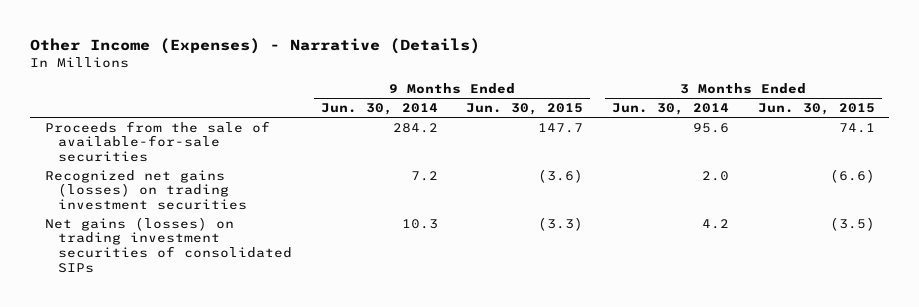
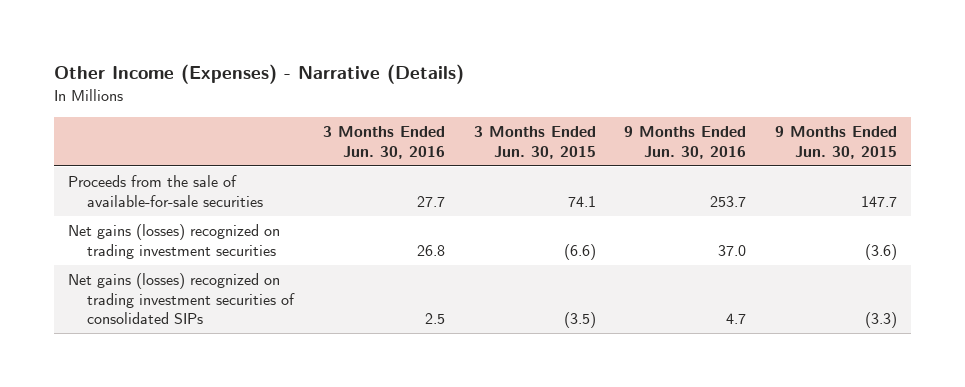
[320,103,438,116] Jun. 30, 2014 -> none
[611,103,729,116] Jun. 30, 2014 -> none
none -> [323,126,446,159] 3 Months Ended Jun. 30, 2016
none -> [624,126,747,159] 9 Months Ended Jun. 30, 2016
[44,169,248,211] Recognized net gains (losses) on trading investment securities -> [68,224,281,259] Net gains (losses) recognized on trading investment securities
[44,216,293,273] Net gains (losses) on trading investment securities of consolidated SIPs -> [68,273,296,325] Net gains (losses) recognized on trading investment securities of consolidated SIPs

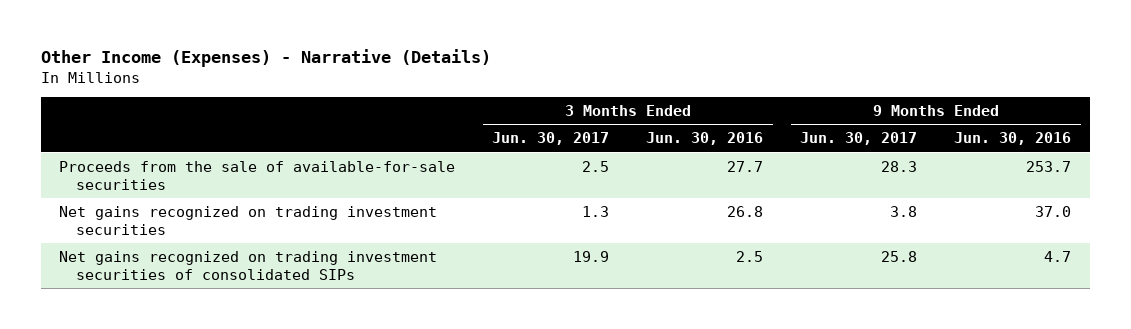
[473,126,596,159] 3 Months Ended Jun. 30, 2015 -> none
[775,126,898,159] 9 Months Ended Jun. 30, 2015 -> none
none -> [492,132,610,146] Jun. 30, 2017
none -> [800,132,918,146] Jun. 30, 2017
[68,224,281,259] Net gains (losses) recognized on trading investment securities -> [59,205,438,236] Net gains recognized on trading investment securities
[68,273,296,325] Net gains (losses) recognized on trading investment securities of consolidated SIPs -> [59,250,438,281] Net gains recognized on trading investment securities of consolidated SIPs

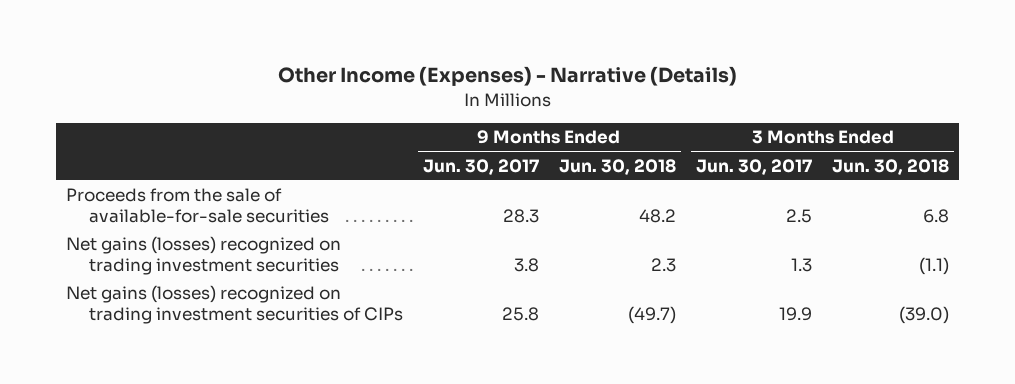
[646,132,764,146] Jun. 30, 2016 -> none
[954,132,1072,146] Jun. 30, 2016 -> none
none -> [559,158,677,175] Jun. 30, 2018
none -> [832,158,950,175] Jun. 30, 2018
[59,205,438,236] Net gains recognized on trading investment securities -> [65,236,341,275] Net gains (losses) recognized on trading investment securities
[59,250,438,281] Net gains recognized on trading investment securities of consolidated SIPs -> [65,285,403,324] Net gains (losses) recognized on trading investment securities of CIPs

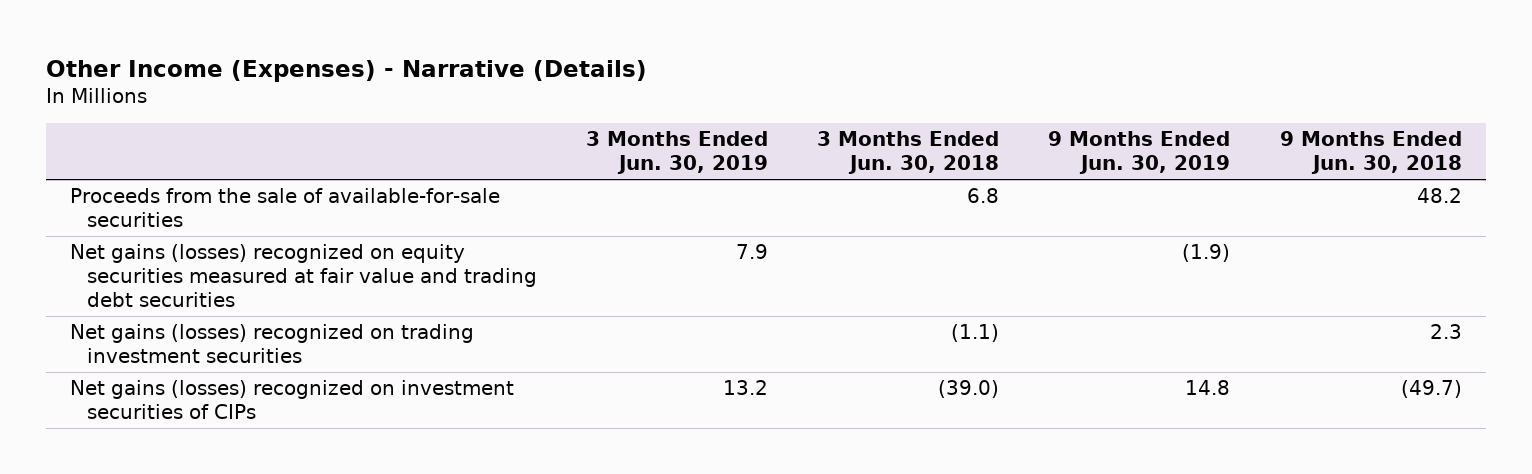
[422,158,539,175] Jun. 30, 2017 -> none
[696,158,813,175] Jun. 30, 2017 -> none
none -> [586,131,769,175] 3 Months Ended Jun. 30, 2019
none -> [1048,131,1231,175] 9 Months Ended Jun. 30, 2019
none -> [70,244,538,308] Net gains (losses) recognized on equity securities measured at fair value and trading debt securities
[65,285,403,324] Net gains (losses) recognized on trading investment securities of CIPs -> [70,380,515,420] Net gains (losses) recognized on investment securities of CIPs

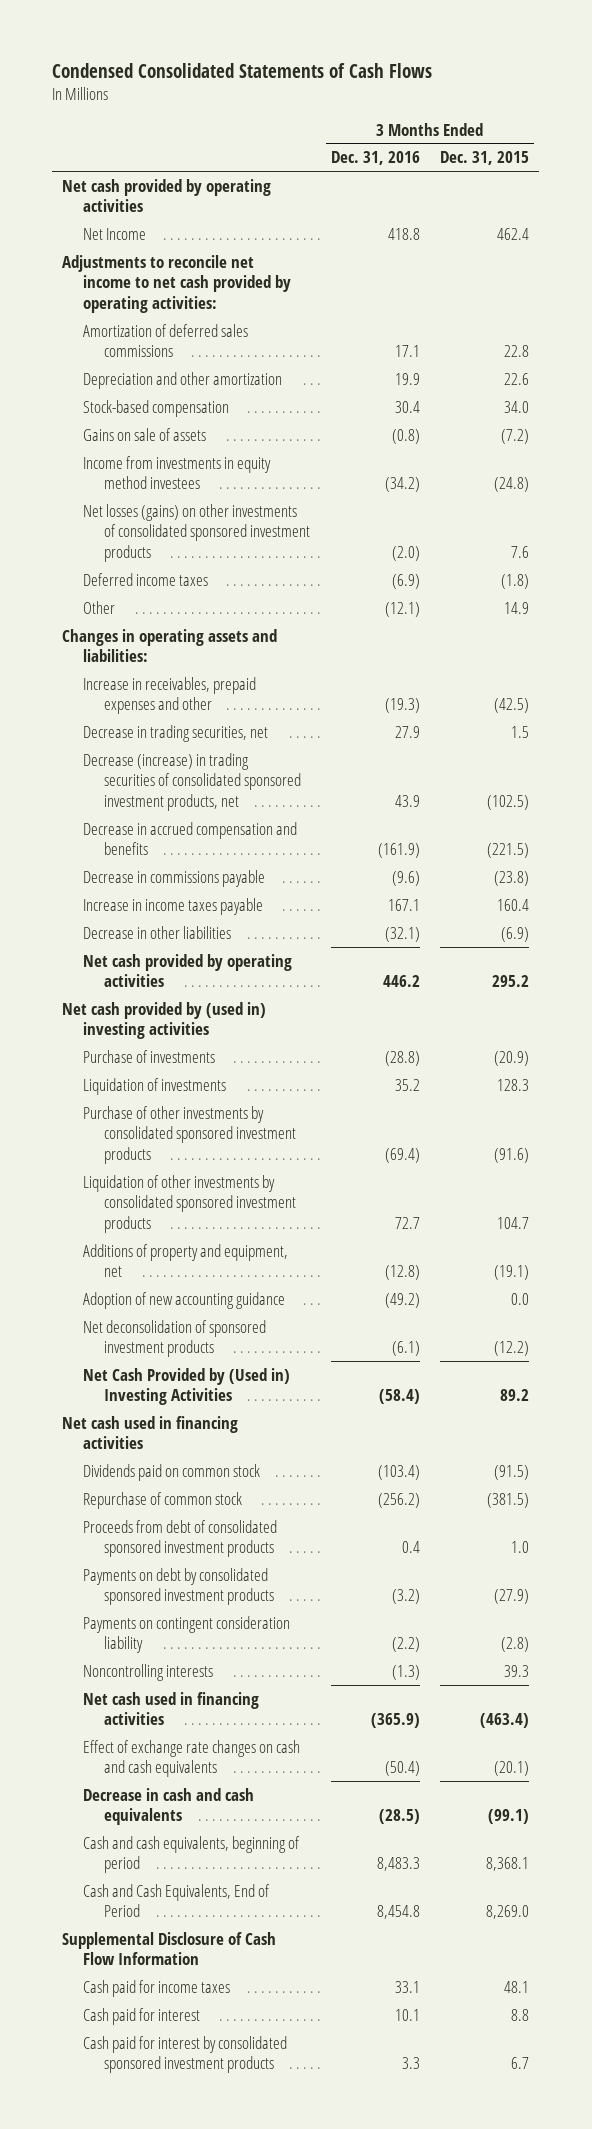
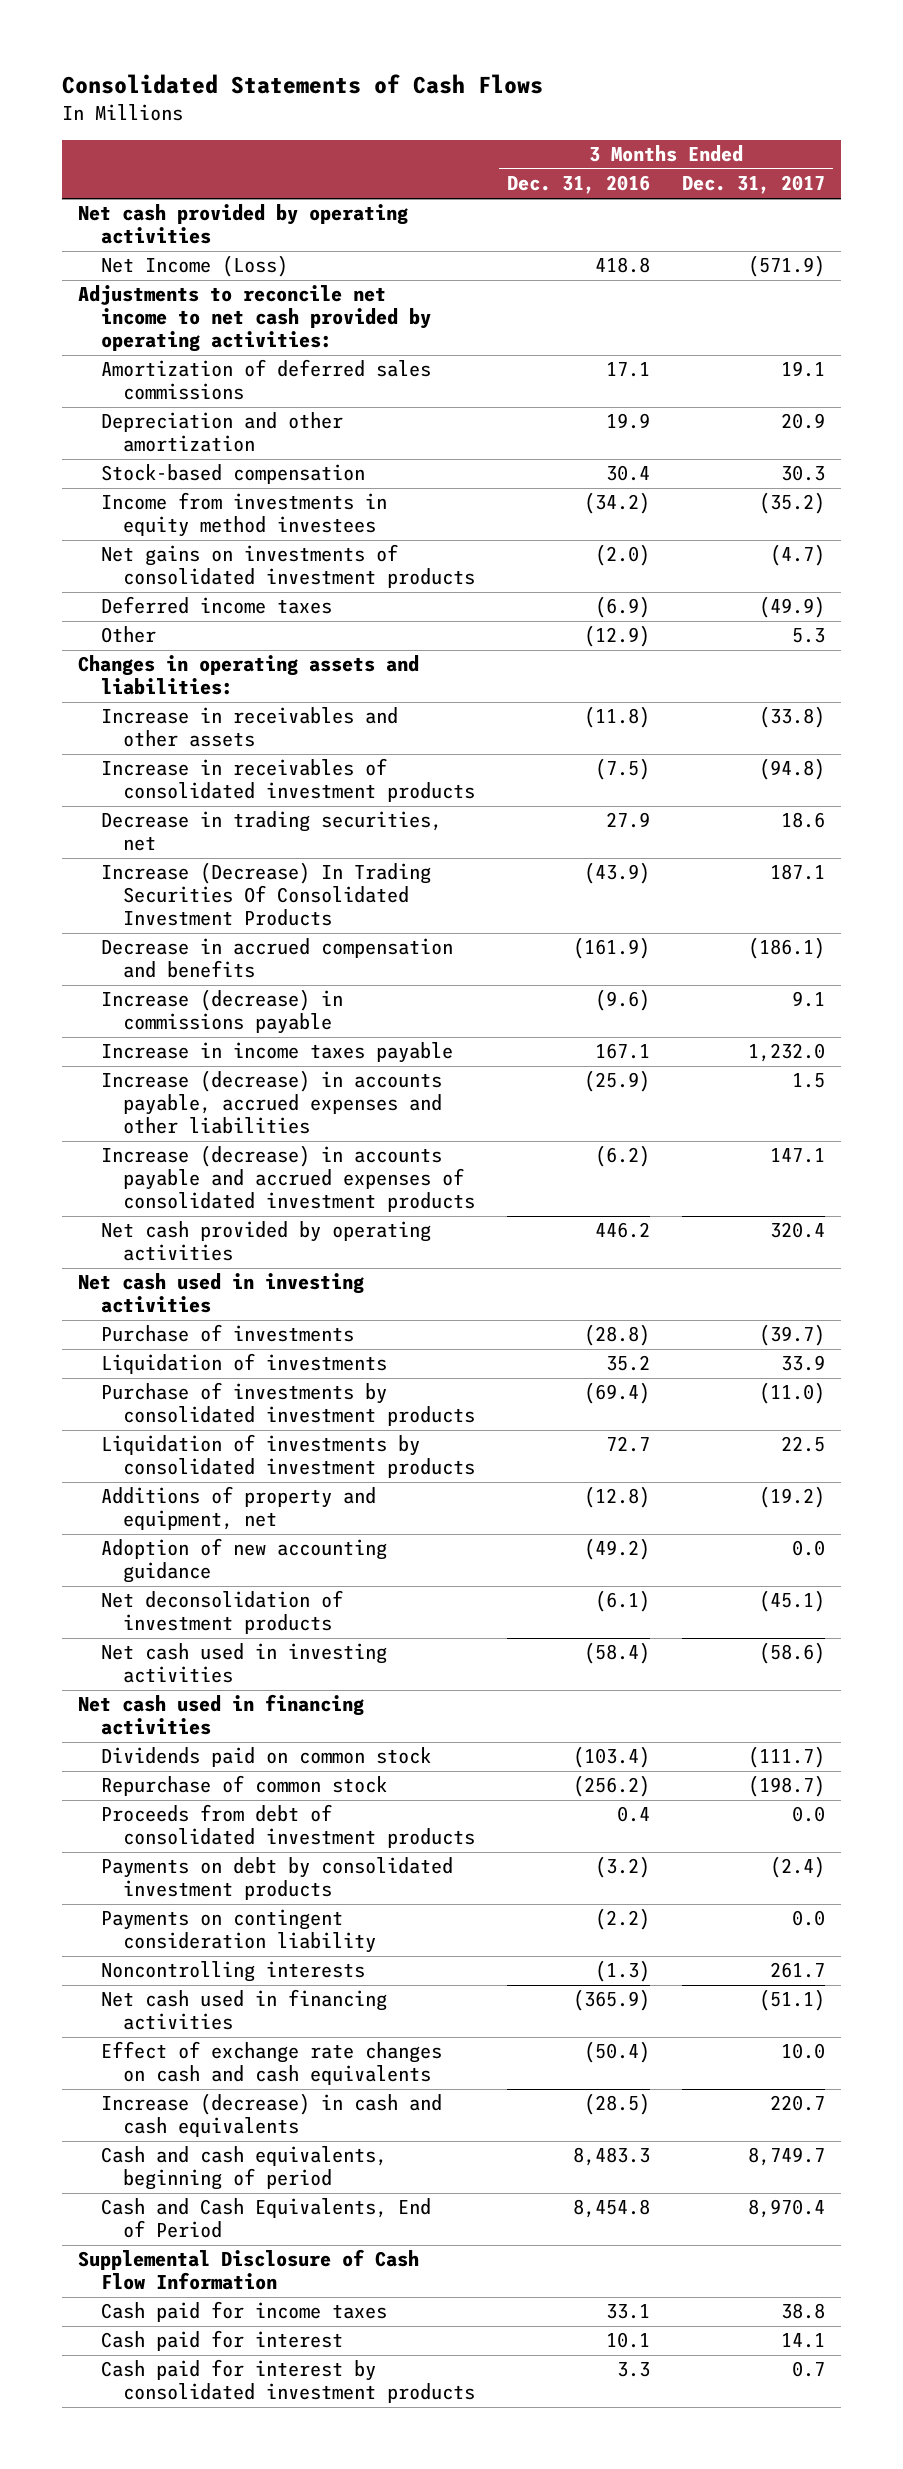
[52,62,433,78] Condensed Consolidated Statements of Cash Flows -> [62,74,544,95] Consolidated Statements of Cash Flows
[440,151,530,166] Dec. 31, 2015 -> none
none -> [681,175,825,195] Dec. 31, 2017
[83,227,147,240] Net Income -> [100,255,288,278] Net Income (Loss)
[83,427,207,441] Gains on sale of assets -> none
[83,503,311,563] Net losses (gains) on other investments of consolidated sponsored investment products -> [100,544,476,589] Net gains on investments of consolidated investment products
[384,601,420,617] (12.1) -> [583,625,650,648] (12.9)
[83,676,257,715] Increase in receivables, prepaid expenses and other -> [100,707,398,748] Increase in receivables and other assets
[384,698,420,714] (19.3) -> [583,706,650,729] (11.8)
none -> [100,758,476,803] Increase in receivables of consolidated investment products
[83,752,302,812] Decrease (increase) in trading securities of consolidated sponsored investment products, net -> [100,862,431,927] Increase (Decrease) In Trading Securities Of Consolidated Investment Products
[394,795,420,808] 43.9 -> [583,862,650,885] (43.9)
[83,869,266,887] Decrease in commissions payable -> [100,989,343,1035] Increase (decrease) in commissions payable
[83,925,232,939] Decrease in other liabilities -> [100,1070,443,1135] Increase (decrease) in accounts payable, accrued expenses and other liabilities
[384,926,420,942] (32.1) -> [583,1070,650,1093] (25.9)
none -> [100,1145,476,1213] Increase (decrease) in accounts payable and accrued expenses of consolidated investment products
[62,1001,267,1040] Net cash provided by (used in) investing activities -> [78,1273,365,1314] Net cash used in investing activities
[83,1105,297,1165] Purchase of other investments by consolidated sponsored investment products -> [100,1382,476,1427] Purchase of investments by consolidated investment products
[83,1174,297,1234] Liquidation of other investments by consolidated sponsored investment products -> [100,1434,476,1479] Liquidation of investments by consolidated investment products
[83,1319,267,1358] Net deconsolidation of sponsored investment products -> [100,1590,343,1635] Net deconsolidation of investment products
[83,1367,291,1406] Net Cash Provided by (Used in) Investing Activities -> [100,1643,387,1684] Net cash used in investing activities
[83,1519,278,1558] Proceeds from debt of consolidated sponsored investment products -> [100,1804,476,1849] Proceeds from debt of consolidated investment products
[83,1567,275,1606] Payments on debt by consolidated sponsored investment products -> [100,1857,453,1901] Payments on debt by consolidated investment products
[83,1787,255,1826] Decrease in cash and cash equivalents -> [100,2093,442,2138] Increase (decrease) in cash and cash equivalents
[83,2035,288,2074] Cash paid for interest by consolidated sponsored investment products -> [100,2359,476,2404] Cash paid for interest by consolidated investment products

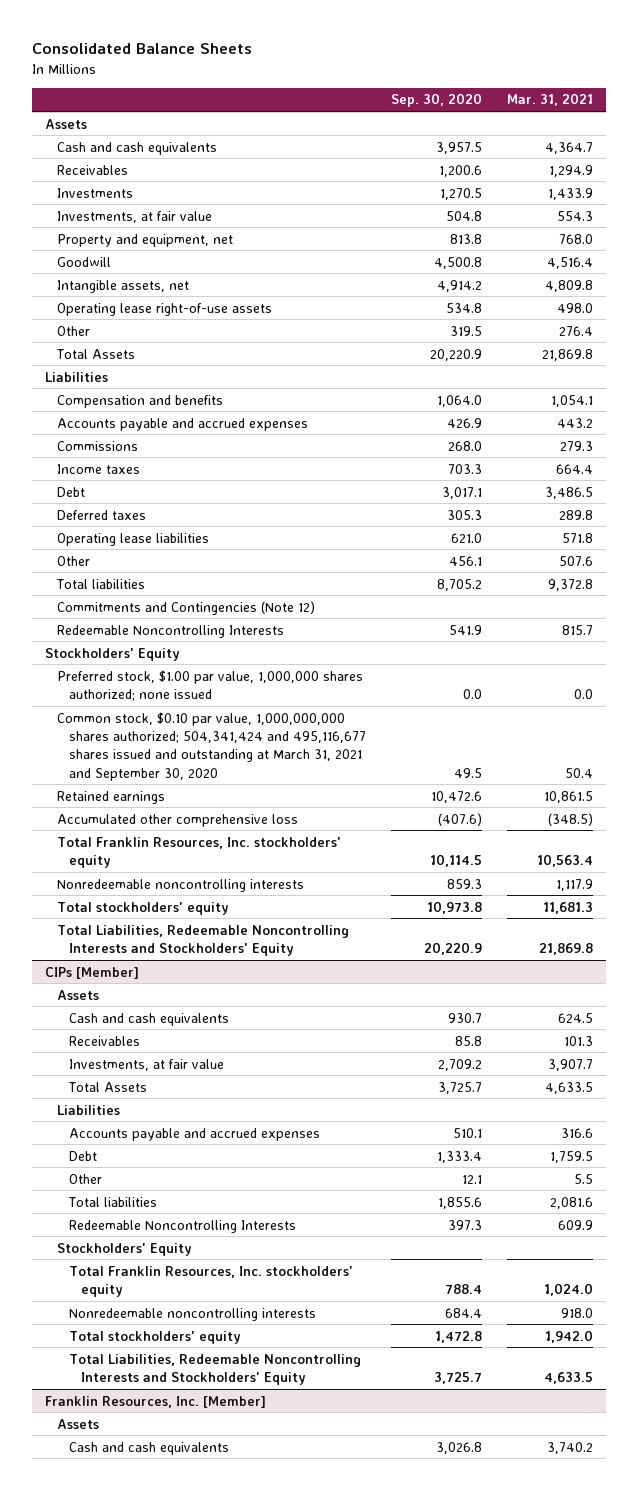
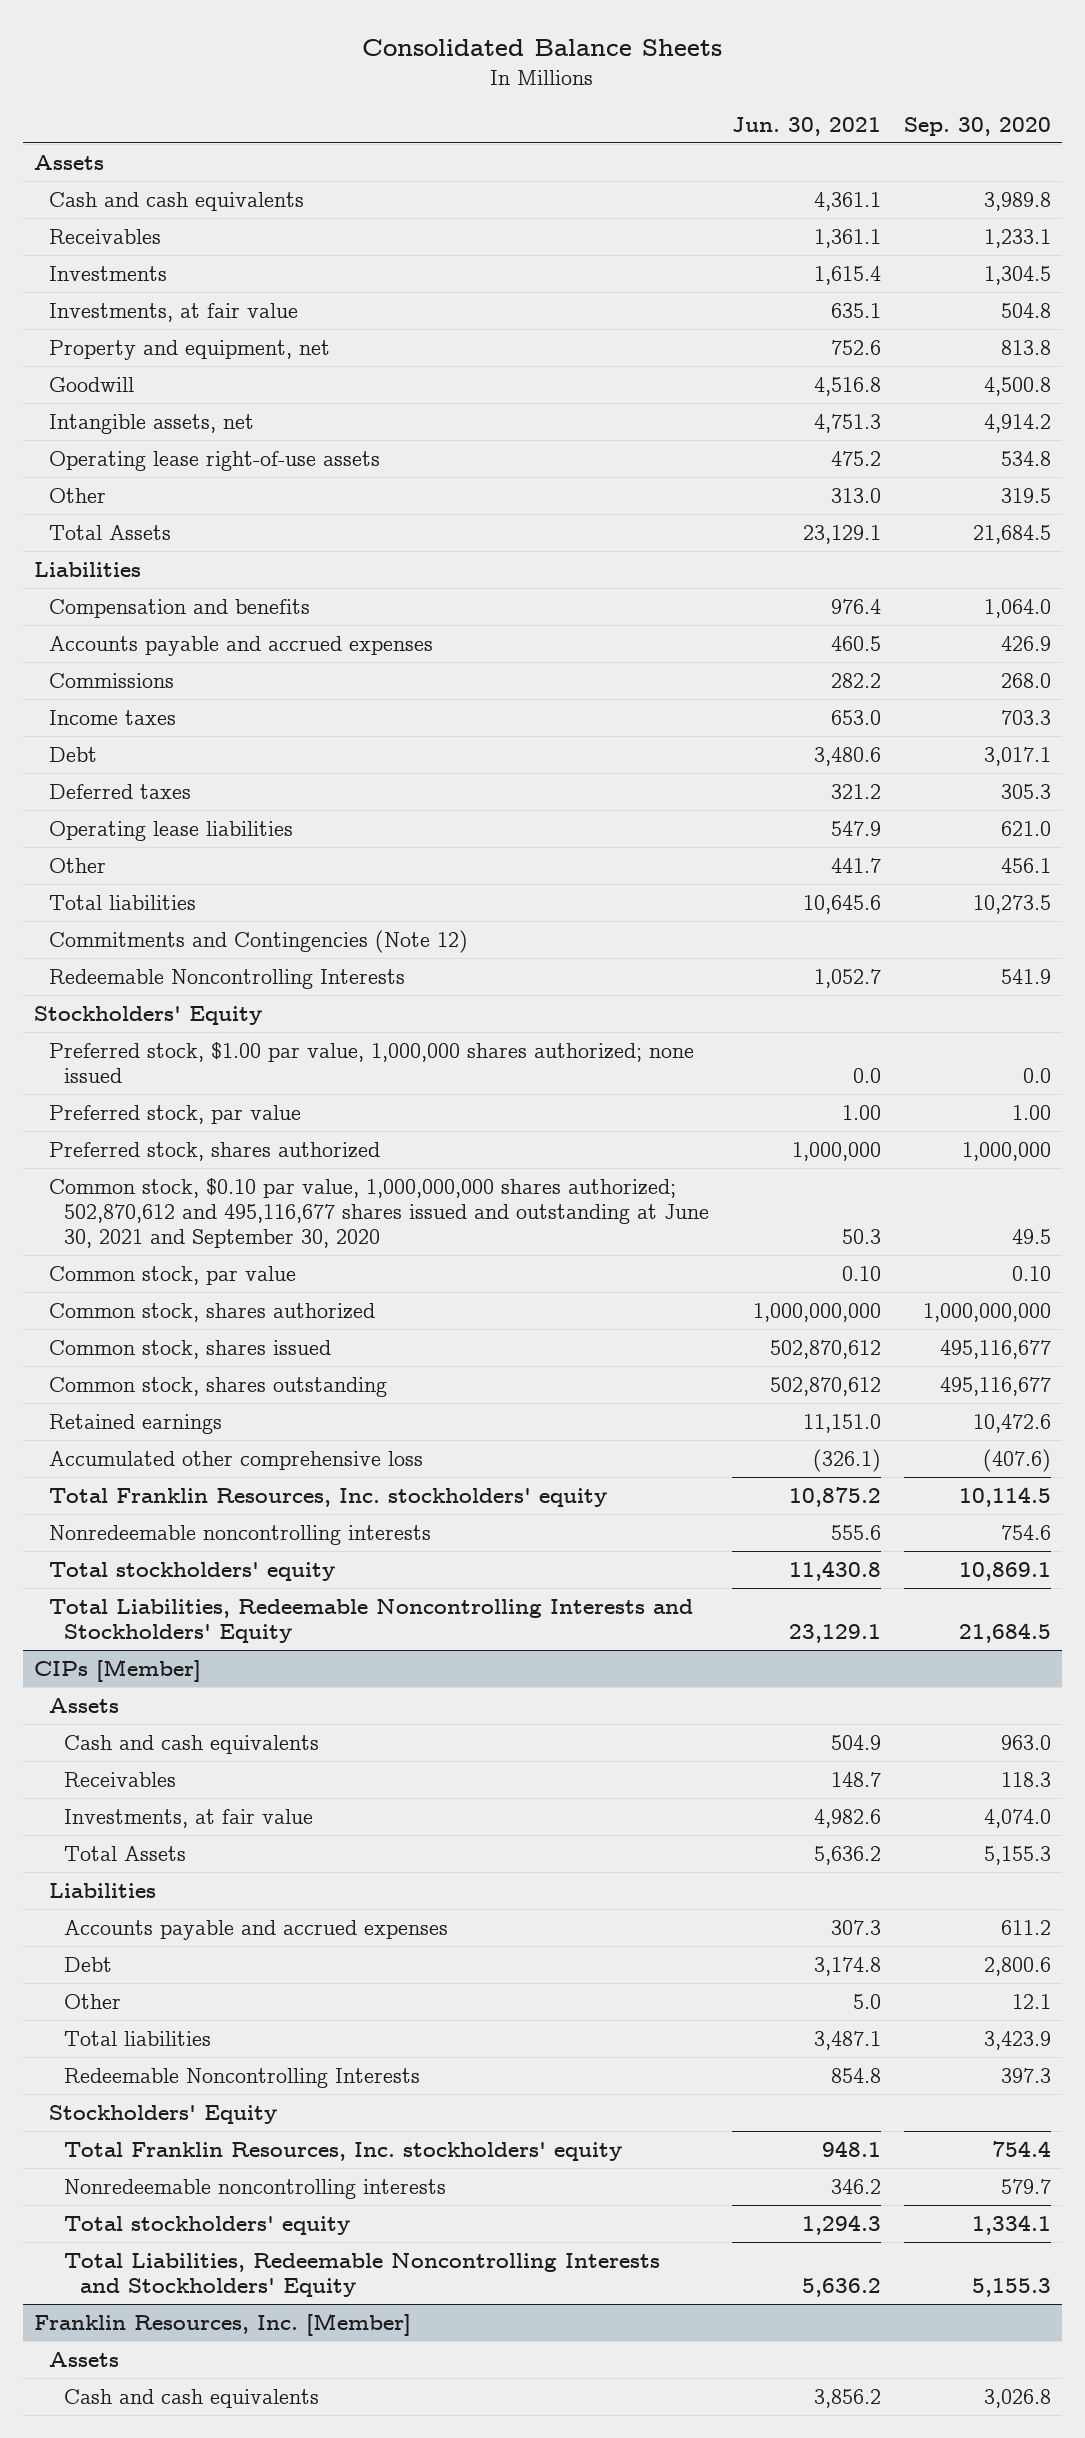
[507,93,594,107] Mar. 31, 2021 -> none
none -> [732,116,882,136] Jun. 30, 2021
[436,141,483,154] 3,957.5 -> [983,191,1051,211] 3,989.8
[439,164,483,177] 1,200.6 -> [983,228,1051,248] 1,233.1
[440,187,483,200] 1,270.5 -> [983,265,1051,285] 1,304.5
[430,348,483,361] 20,220.9 -> [972,524,1051,544] 21,684.5
[437,578,483,591] 8,705.2 -> [972,894,1051,914] 10,273.5
none -> [49,1104,302,1124] Preferred stock, par value
none -> [49,1141,381,1161] Preferred stock, shares authorized
[56,711,366,781] Common stock, $0.10 par value, 1,000,000,000 shares authorized; 504,341,424 and 495,116,677 shares issued and outstanding at March 31, 2021 and September 30, 2020 -> [49,1177,710,1249] Common stock, $0.10 par value, 1,000,000,000 shares authorized; 502,870,612 and 495,116,677 shares issued and outstanding at June 30, 2021 and September 30, 2020
none -> [49,1265,297,1285] Common stock, par value
none -> [49,1302,376,1322] Common stock, shares authorized
none -> [49,1339,332,1359] Common stock, shares issued
none -> [49,1376,388,1397] Common stock, shares outstanding
[447,878,483,889] 859.3 -> [1000,1524,1051,1540] 754.6
[427,900,483,914] 10,973.8 -> [958,1561,1051,1581] 10,869.1
[424,941,483,955] 20,220.9 -> [958,1623,1051,1644] 21,684.5
[448,1012,483,1023] 930.7 -> [1000,1734,1051,1750] 963.0
[455,1035,483,1046] 85.8 -> [1000,1771,1051,1787] 118.3
[438,1058,483,1071] 2,709.2 -> [983,1808,1051,1828] 4,074.0
[438,1081,483,1094] 3,725.7 -> [983,1845,1051,1865] 5,155.3
[453,1127,483,1138] 510.1 -> [1000,1919,1051,1935] 611.2
[437,1150,483,1163] 1,333.4 -> [983,1956,1051,1976] 2,800.6
[438,1196,483,1209] 1,855.6 -> [983,2030,1051,2050] 3,423.9
[445,1283,483,1294] 788.4 -> [991,2140,1051,2157] 754.4
[445,1307,483,1318] 684.4 -> [1000,2178,1051,2194] 579.7
[435,1330,483,1343] 1,472.8 -> [971,2214,1051,2235] 1,334.1
[434,1371,483,1384] 3,725.7 -> [971,2278,1051,2298] 5,155.3

